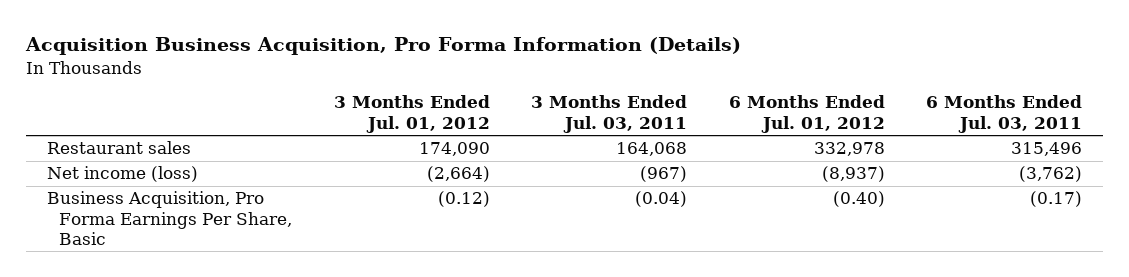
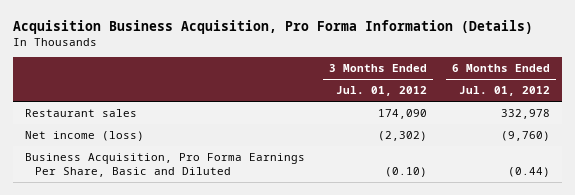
[531,95,688,133] 3 Months Ended Jul. 03, 2011 -> none
[926,95,1083,133] 6 Months Ended Jul. 03, 2011 -> none
[426,166,490,183] (2,664) -> [378,131,428,142] (2,302)
[821,166,885,183] (8,937) -> [500,131,550,142] (9,760)
[46,191,293,246] Business Acquisition, Pro Forma Earnings Per Share, Basic -> [25,153,306,177] Business Acquisition, Pro Forma Earnings Per Share, Basic and Diluted
[437,191,490,208] (0.12) -> [385,166,428,177] (0.10)
[832,191,885,208] (0.40) -> [507,166,550,177] (0.44)

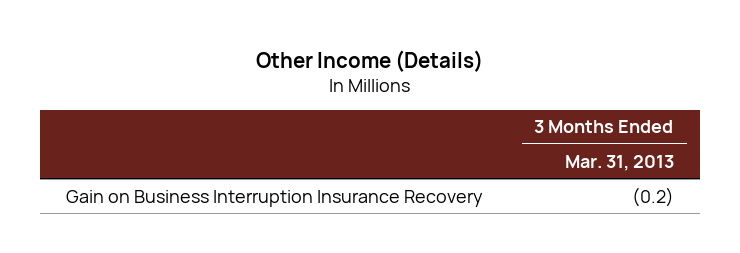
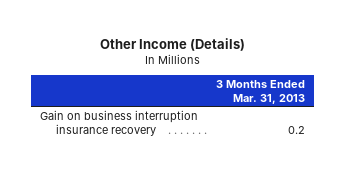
[65,189,483,207] Gain on Business Interruption Insurance Recovery -> [40,109,199,136] Gain on business interruption insurance recovery
[631,186,674,207] (0.2) -> [288,125,306,134] 0.2

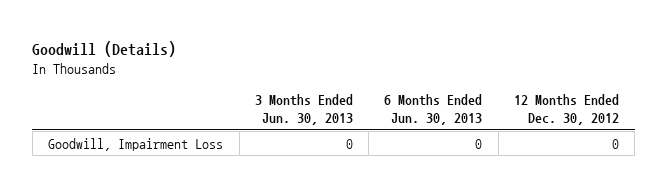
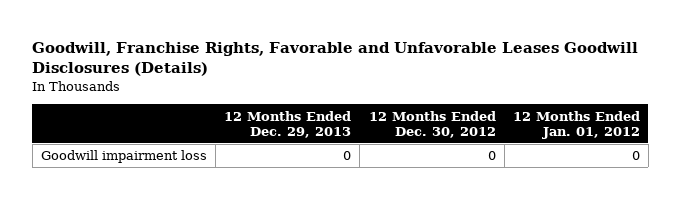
[32,41,177,58] Goodwill (Details) -> [32,41,639,77] Goodwill, Franchise Rights, Favorable and Unfavorable Leases Goodwill Disclosures (Details)
[254,93,353,126] 3 Months Ended Jun. 30, 2013 -> none
[384,93,483,126] 6 Months Ended Jun. 30, 2013 -> none
none -> [224,110,352,139] 12 Months Ended Dec. 29, 2013
none -> [512,110,640,140] 12 Months Ended Jan. 01, 2012
[48,137,224,151] Goodwill, Impairment Loss -> [41,150,208,164] Goodwill impairment loss

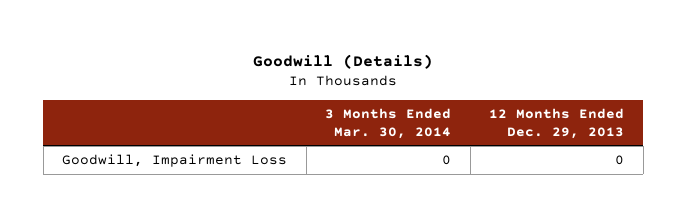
[32,41,639,77] Goodwill, Franchise Rights, Favorable and Unfavorable Leases Goodwill Disclosures (Details) -> [253,53,434,69] Goodwill (Details)
[368,110,496,139] 12 Months Ended Dec. 30, 2012 -> none
[512,110,640,140] 12 Months Ended Jan. 01, 2012 -> none
none -> [325,107,452,139] 3 Months Ended Mar. 30, 2014
[41,150,208,164] Goodwill impairment loss -> [62,154,288,168] Goodwill, Impairment Loss

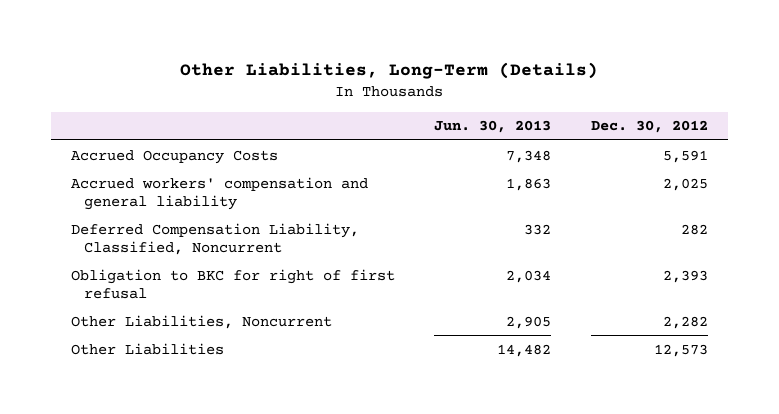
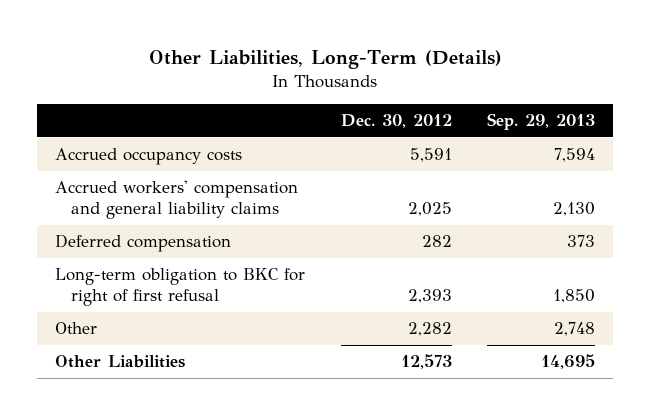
[434,120,552,134] Jun. 30, 2013 -> none
none -> [487,113,596,131] Sep. 29, 2013
[70,149,278,164] Accrued Occupancy Costs -> [54,148,242,166] Accrued occupancy costs
[70,176,368,210] Accrued workers' compensation and general liability -> [54,180,298,220] Accrued workers' compensation and general liability claims
[70,222,359,255] Deferred Compensation Liability, Classified, Noncurrent -> [54,234,231,253] Deferred compensation
[70,268,395,299] Obligation to BKC for right of first refusal -> [54,268,305,307] Long-term obligation to BKC for right of first refusal
[70,314,332,329] Other Liabilities, Noncurrent -> [54,322,97,335] Other

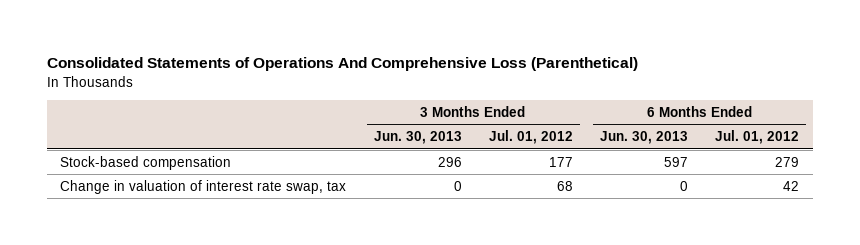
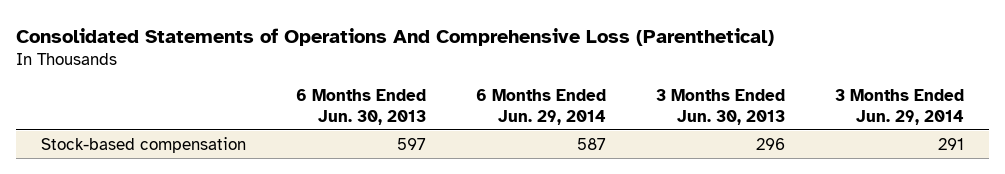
[488,130,573,145] Jul. 01, 2012 -> none
[715,130,800,145] Jul. 01, 2012 -> none
none -> [476,89,607,126] 6 Months Ended Jun. 29, 2014
none -> [834,89,964,126] 3 Months Ended Jun. 29, 2014
[60,179,347,194] Change in valuation of interest rate swap, tax -> none

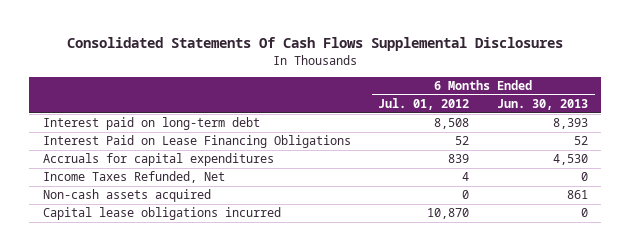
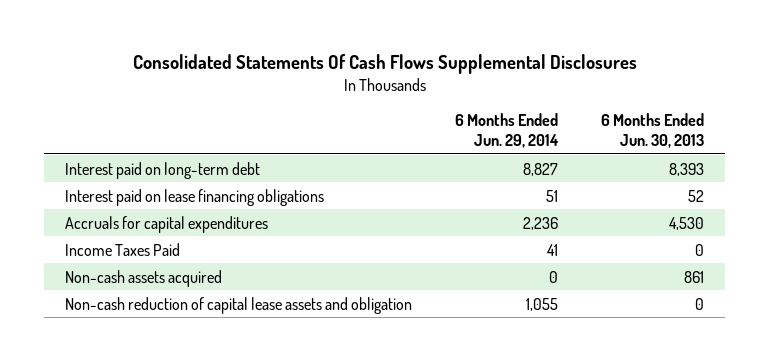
[378,98,470,111] Jul. 01, 2012 -> none
none -> [455,113,560,148] 6 Months Ended Jun. 29, 2014
[43,135,352,149] Interest Paid on Lease Financing Obligations -> [65,188,325,206] Interest paid on lease financing obligations
[43,171,226,184] Income Taxes Refunded, Net -> none
none -> [65,242,181,256] Income Taxes Paid
[43,207,282,221] Capital lease obligations incurred -> [65,296,413,314] Non-cash reduction of capital lease assets and obligation

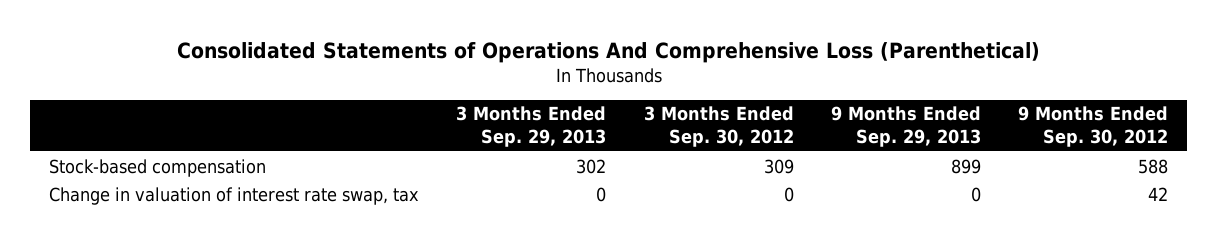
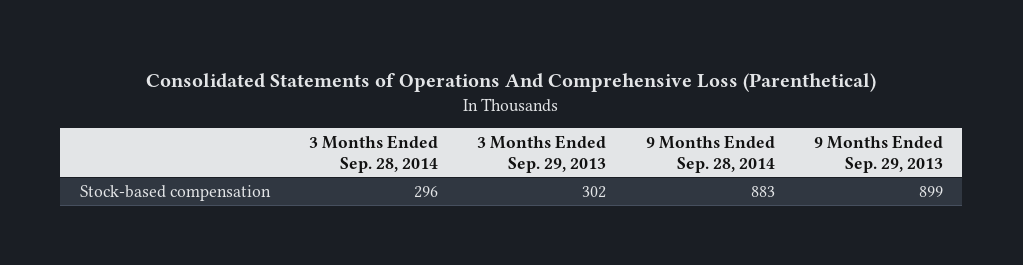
[643,106,794,148] 3 Months Ended Sep. 30, 2012 -> none
[1018,106,1169,148] 9 Months Ended Sep. 30, 2012 -> none
none -> [309,134,439,173] 3 Months Ended Sep. 28, 2014
none -> [645,134,775,173] 9 Months Ended Sep. 28, 2014
[48,186,419,205] Change in valuation of interest rate swap, tax -> none

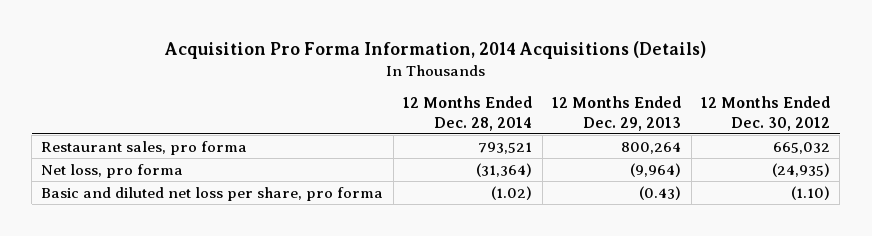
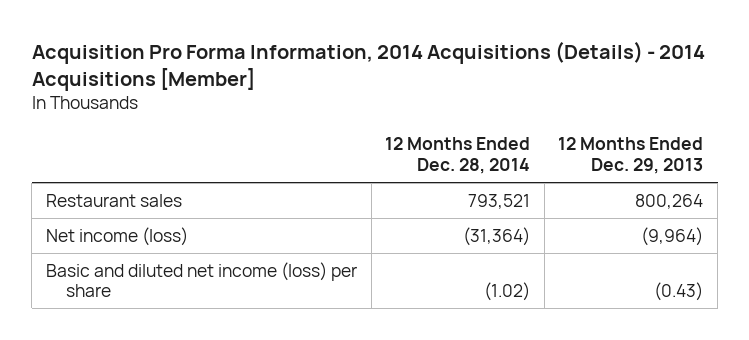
[163,41,706,60] Acquisition Pro Forma Information, 2014 Acquisitions (Details) -> [31,40,705,91] Acquisition Pro Forma Information, 2014 Acquisitions (Details) - 2014 Acquisitions [Member]
[701,96,831,131] 12 Months Ended Dec. 30, 2012 -> none
[41,140,248,155] Restaurant sales, pro forma -> [46,193,183,207] Restaurant sales
[41,163,184,178] Net loss, pro forma -> [46,226,189,246] Net income (loss)
[41,186,384,201] Basic and diluted net loss per share, pro forma -> [46,261,358,298] Basic and diluted net income (loss) per share

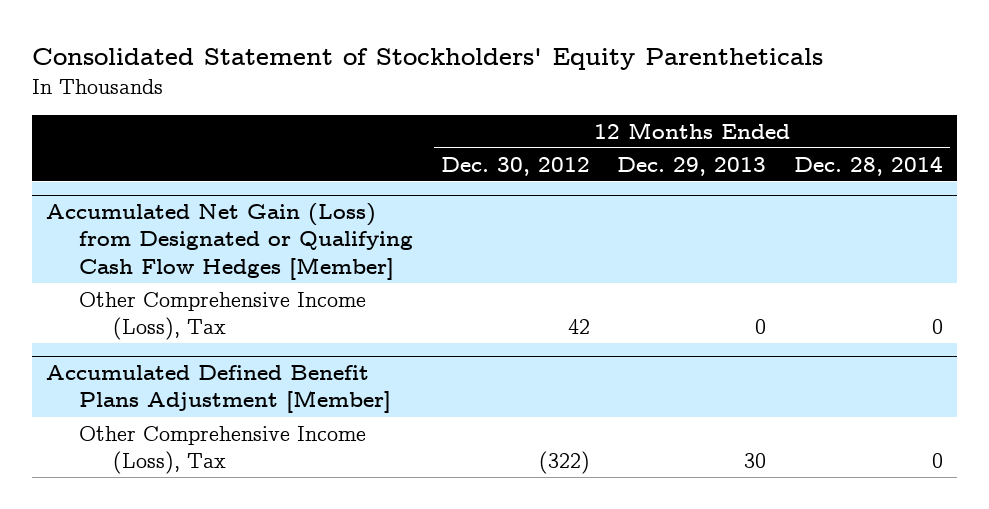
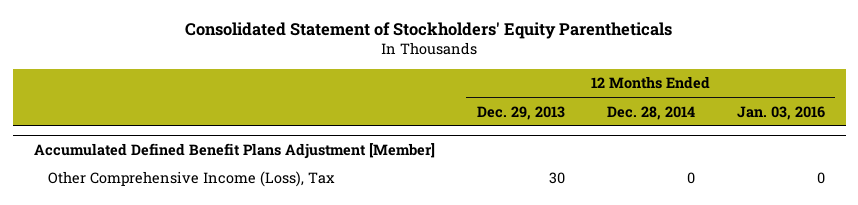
[440,156,590,176] Dec. 30, 2012 -> none
none -> [736,105,825,120] Jan. 03, 2016
[45,203,414,280] Accumulated Net Gain (Loss) from Designated or Qualifying Cash Flow Hedges [Member] -> none
[79,291,367,340] Other Comprehensive Income (Loss), Tax -> none

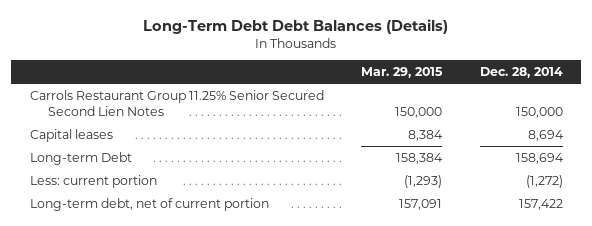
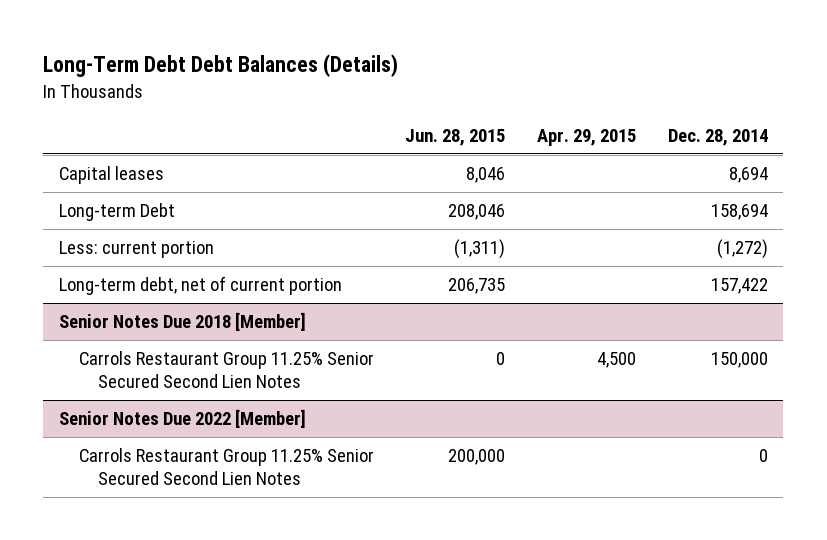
[361,67,444,79] Mar. 29, 2015 -> none
none -> [405,128,506,146] Jun. 28, 2015
none -> [536,128,636,146] Apr. 29, 2015
[29,89,324,116] Carrols Restaurant Group 11.25% Senior Secured Second Lien Notes -> none
none -> [59,312,307,332] Senior Notes Due 2018 [Member]
none -> [78,351,374,388] Carrols Restaurant Group 11.25% Senior Secured Second Lien Notes
none -> [59,409,307,429] Senior Notes Due 2022 [Member]
none -> [78,448,374,485] Carrols Restaurant Group 11.25% Senior Secured Second Lien Notes

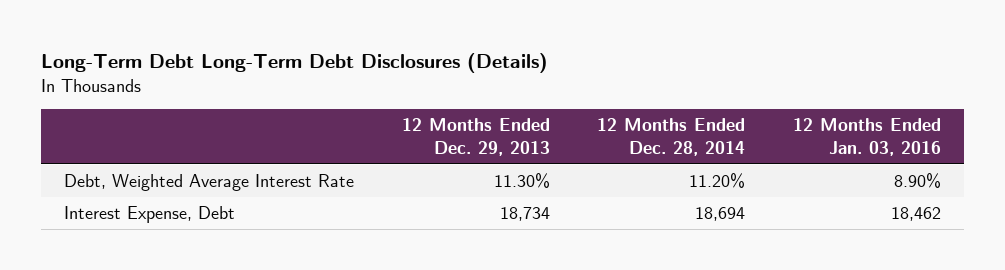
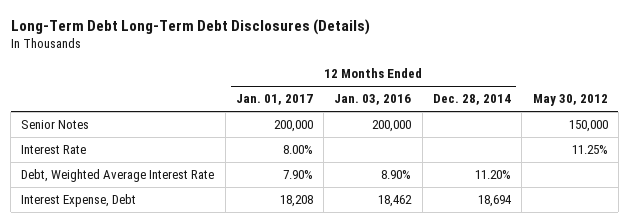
[401,118,550,157] 12 Months Ended Dec. 29, 2013 -> none
none -> [235,94,313,106] Jan. 01, 2017
none -> [532,94,608,107] May 30, 2012
none -> [21,120,90,130] Senior Notes
none -> [21,145,87,155] Interest Rate

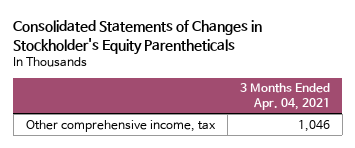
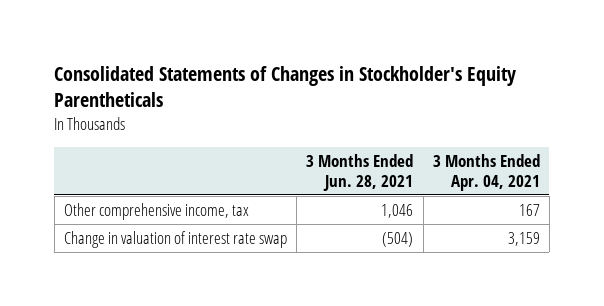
none -> [306,154,414,192] 3 Months Ended Jun. 28, 2021
[297,119,330,132] 1,046 -> [518,203,540,216] 167
none -> [64,230,288,248] Change in valuation of interest rate swap

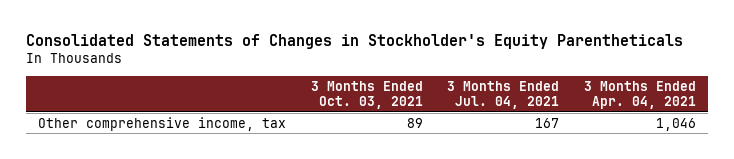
[306,154,414,192] 3 Months Ended Jun. 28, 2021 -> none
none -> [310,80,423,110] 3 Months Ended Oct. 03, 2021
none -> [447,80,560,110] 3 Months Ended Jul. 04, 2021
[64,230,288,248] Change in valuation of interest rate swap -> none
[518,203,540,216] 167 -> [655,117,696,131] 1,046

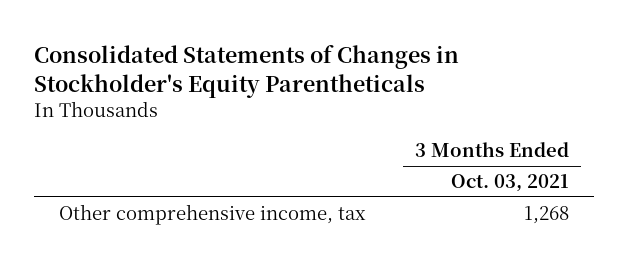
[447,80,560,110] 3 Months Ended Jul. 04, 2021 -> none
[583,80,696,110] 3 Months Ended Apr. 04, 2021 -> none
[406,117,423,128] 89 -> [524,206,570,225] 1,268

